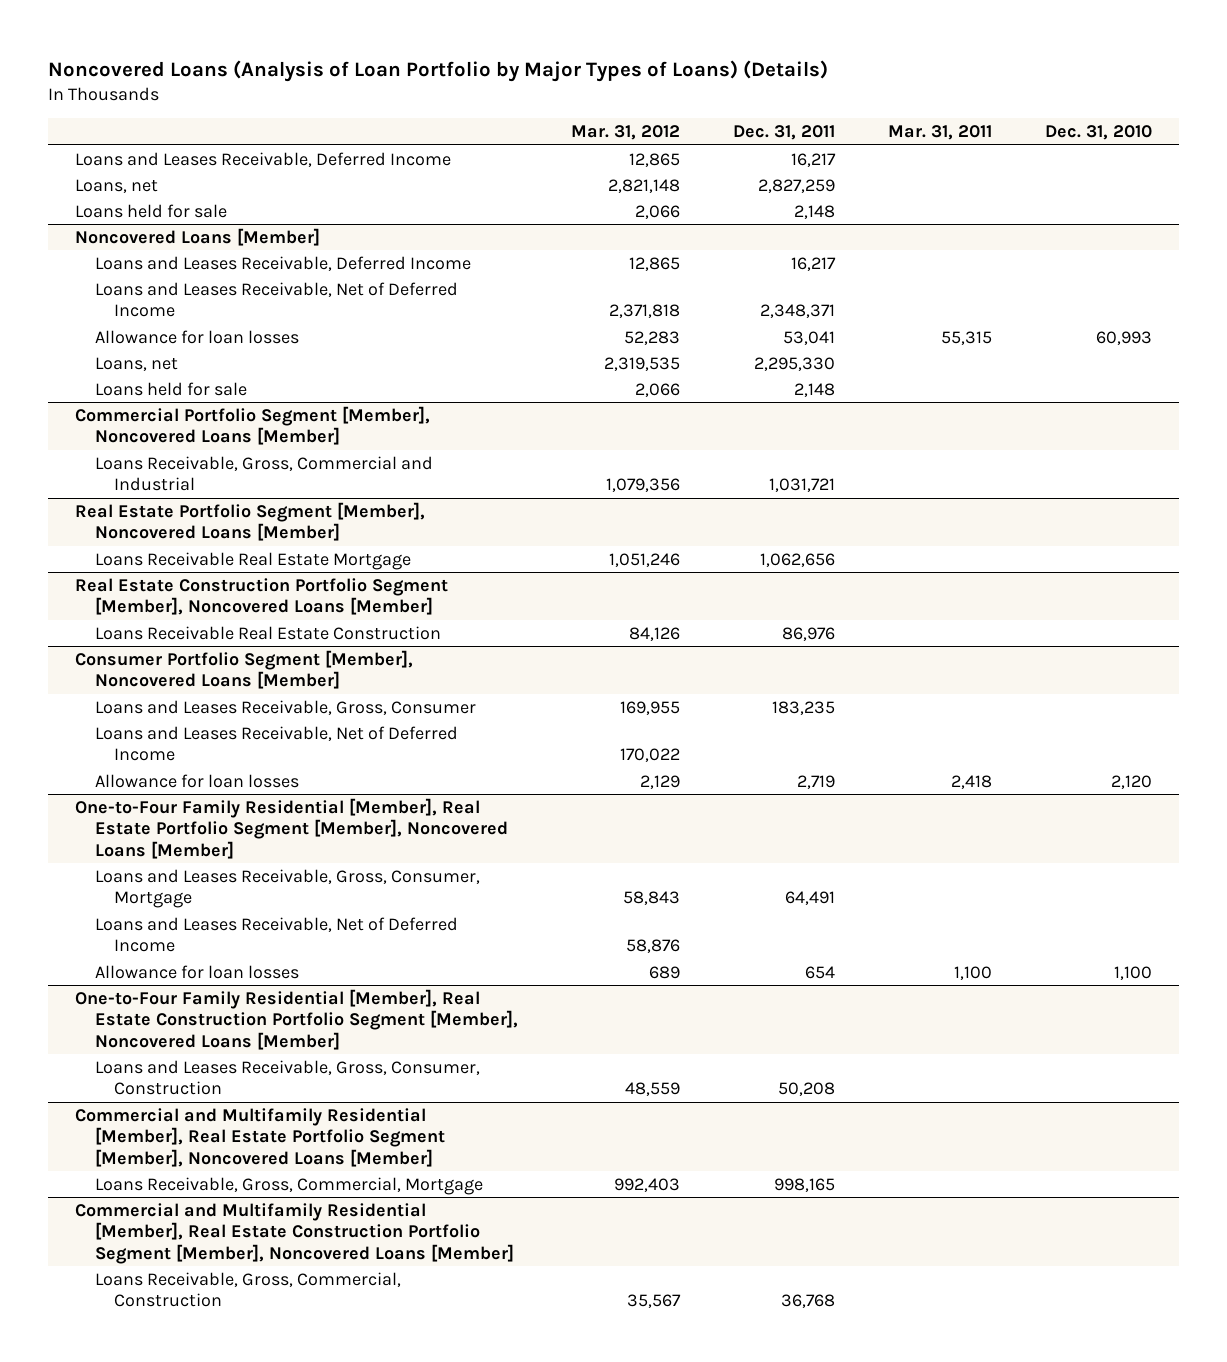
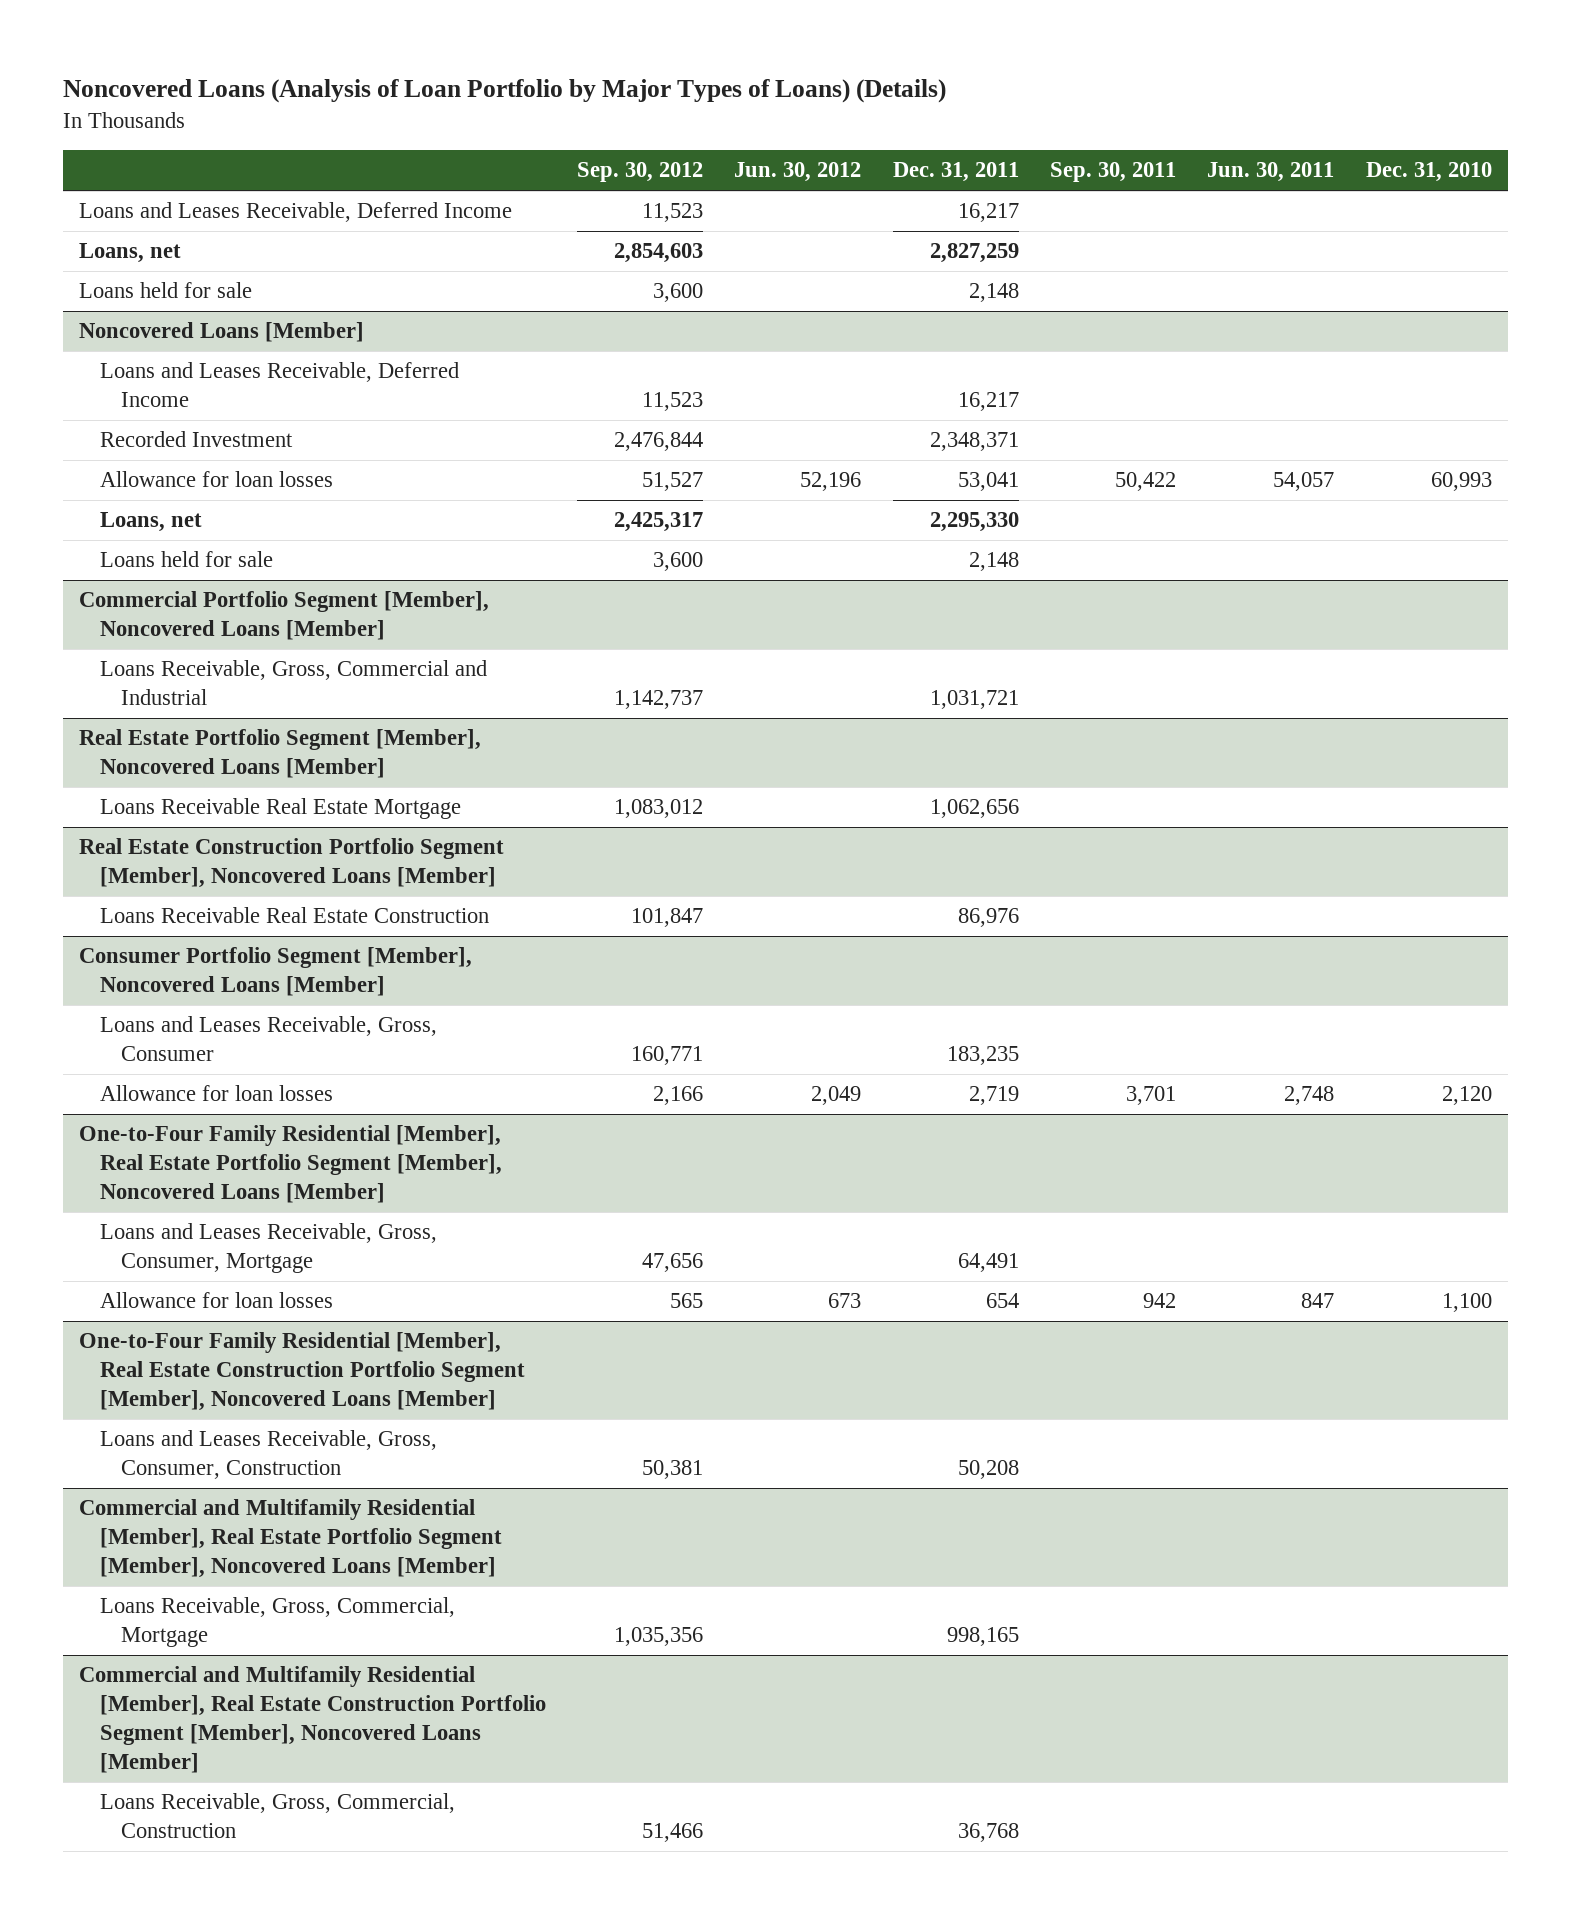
[570,125,680,141] Mar. 31, 2012 -> none
[888,125,993,141] Mar. 31, 2011 -> none
none -> [577,162,704,183] Sep. 30, 2012
none -> [734,162,862,183] Jun. 30, 2012
none -> [1050,162,1177,183] Sep. 30, 2011
none -> [1207,162,1335,183] Jun. 30, 2011
[94,281,458,318] Loans and Leases Receivable, Net of Deferred Income -> [99,431,293,448] Recorded Investment
[94,725,458,762] Loans and Leases Receivable, Net of Deferred Income -> none
[94,916,458,953] Loans and Leases Receivable, Net of Deferred Income -> none

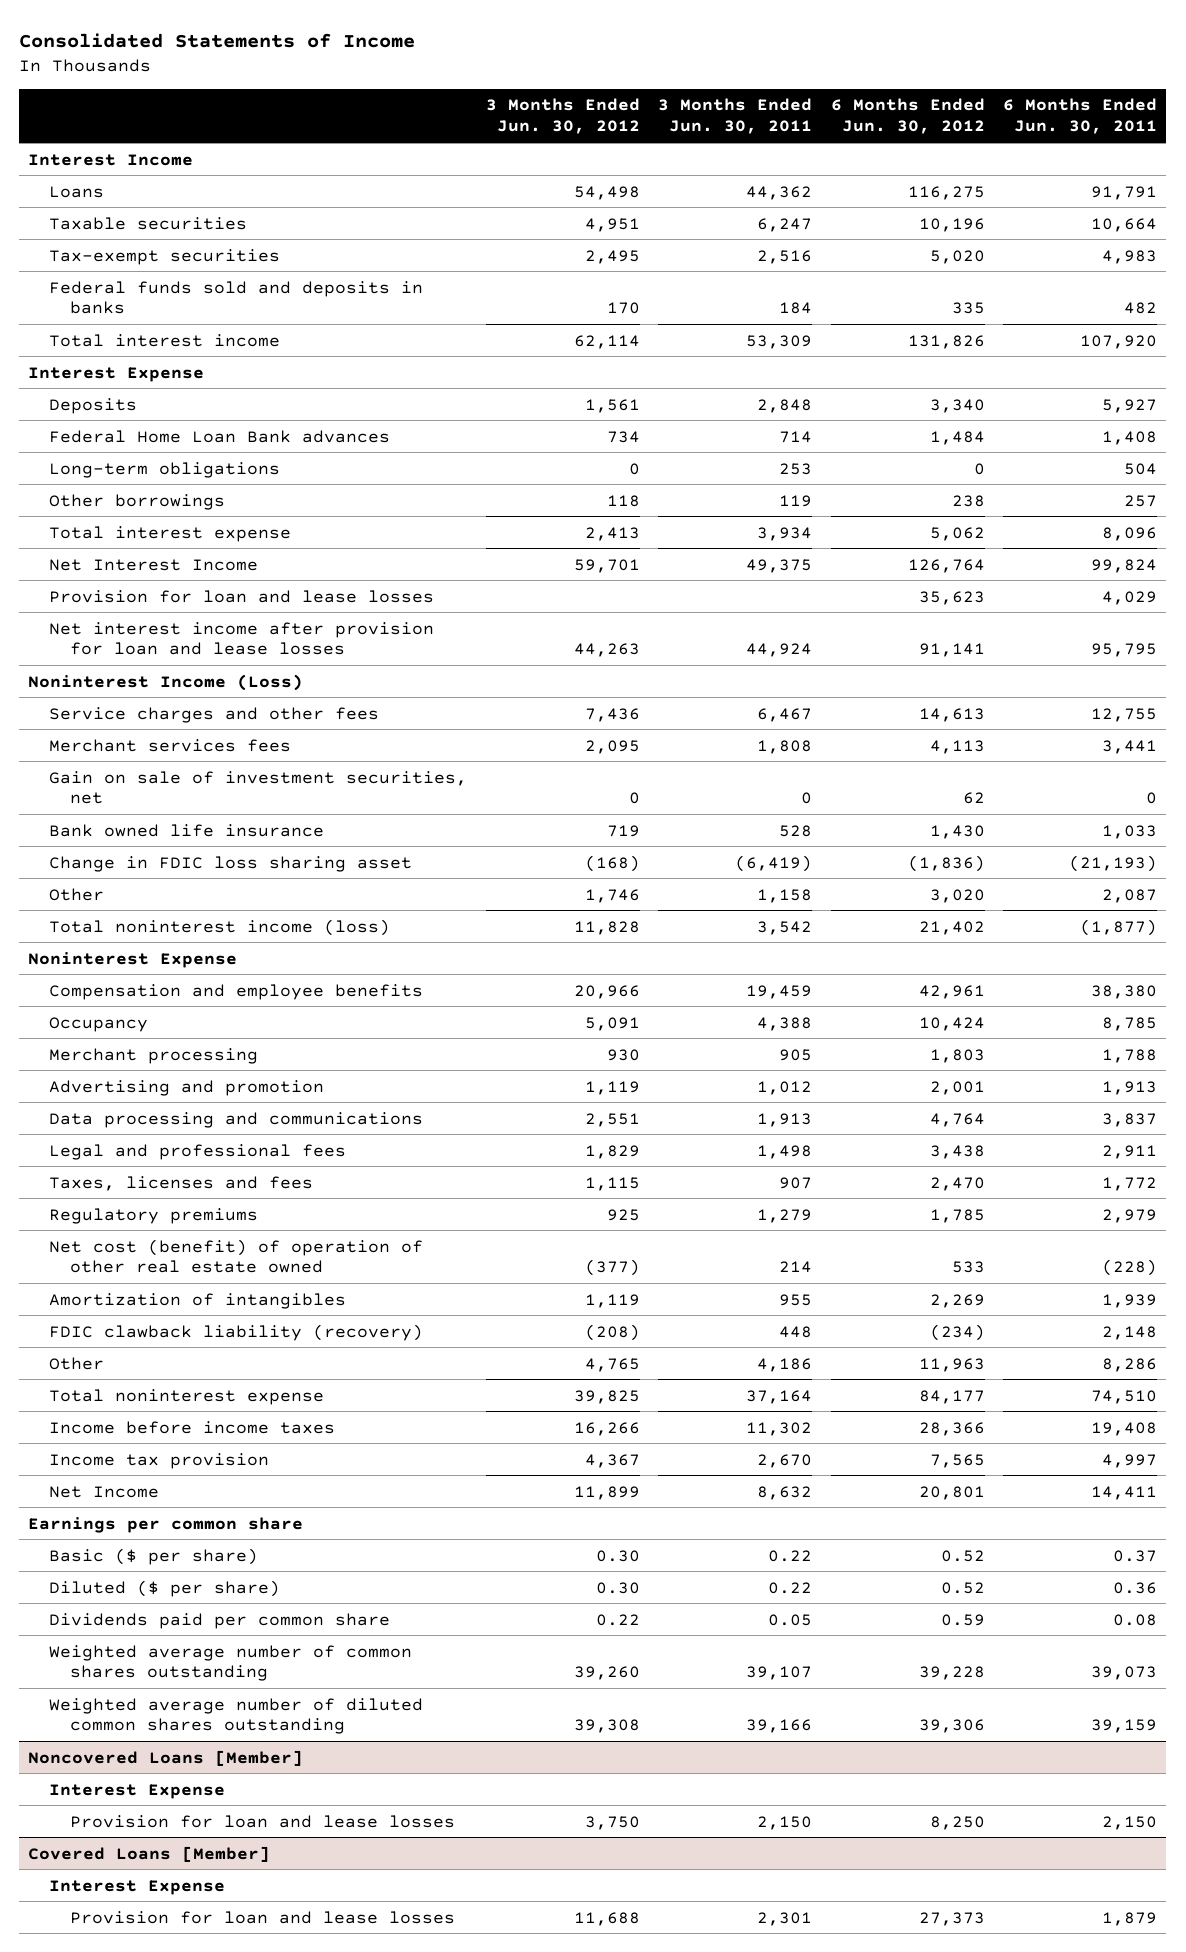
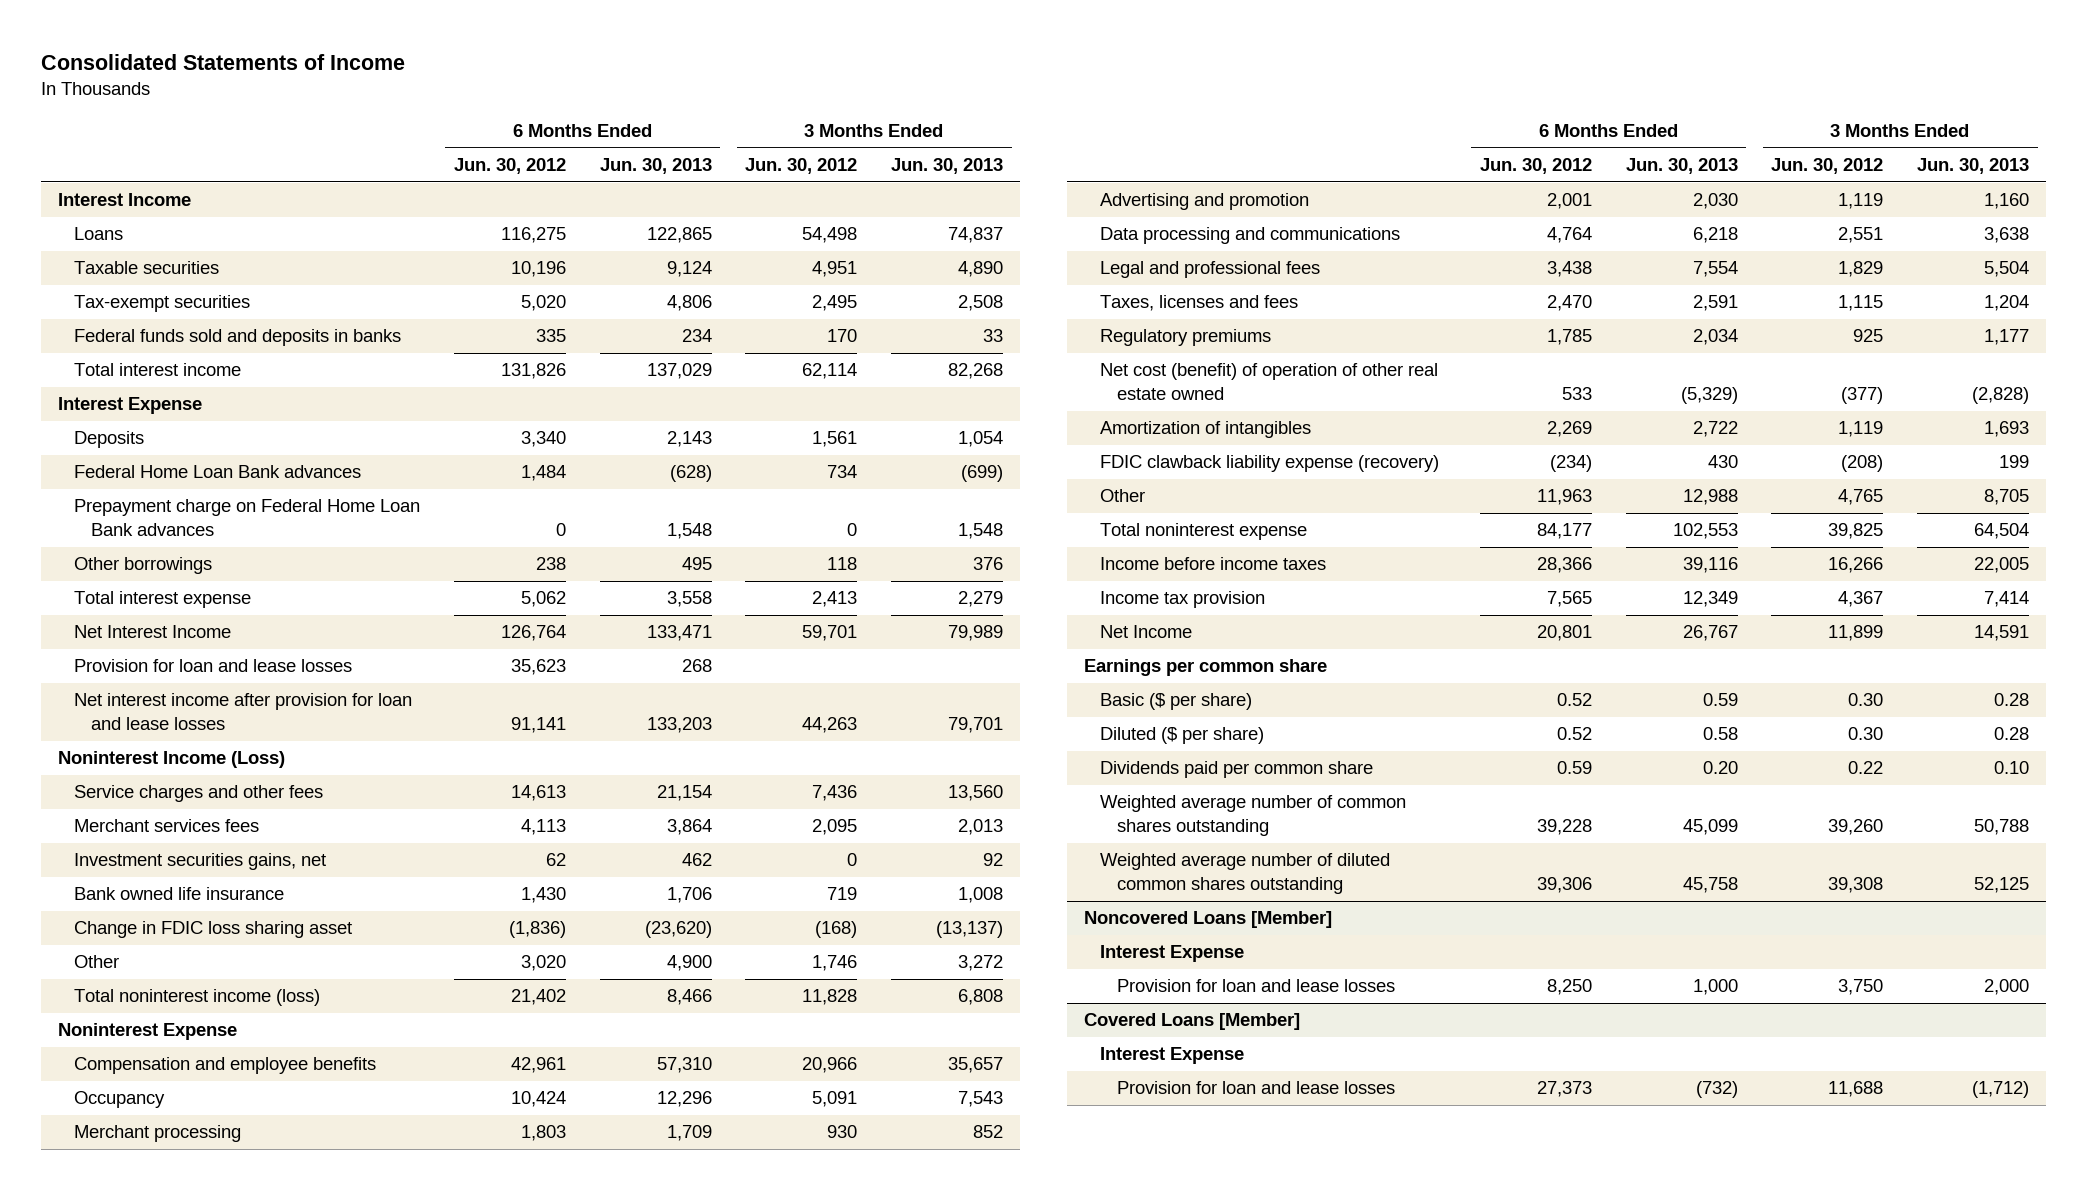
[658,98,813,135] 3 Months Ended Jun. 30, 2011 -> none
[1003,98,1158,135] 6 Months Ended Jun. 30, 2011 -> none
none -> [599,158,712,175] Jun. 30, 2013
none -> [891,158,1004,175] Jun. 30, 2013
[49,461,281,478] Long-term obligations -> none
none -> [74,499,421,537] Prepayment charge on Federal Home Loan Bank advances
[49,770,468,805] Gain on sale of investment securities, net -> [74,853,327,871] Investment securities gains, net
[49,1323,424,1341] FDIC clawback liability (recovery) -> [1100,455,1440,473] FDIC clawback liability expense (recovery)

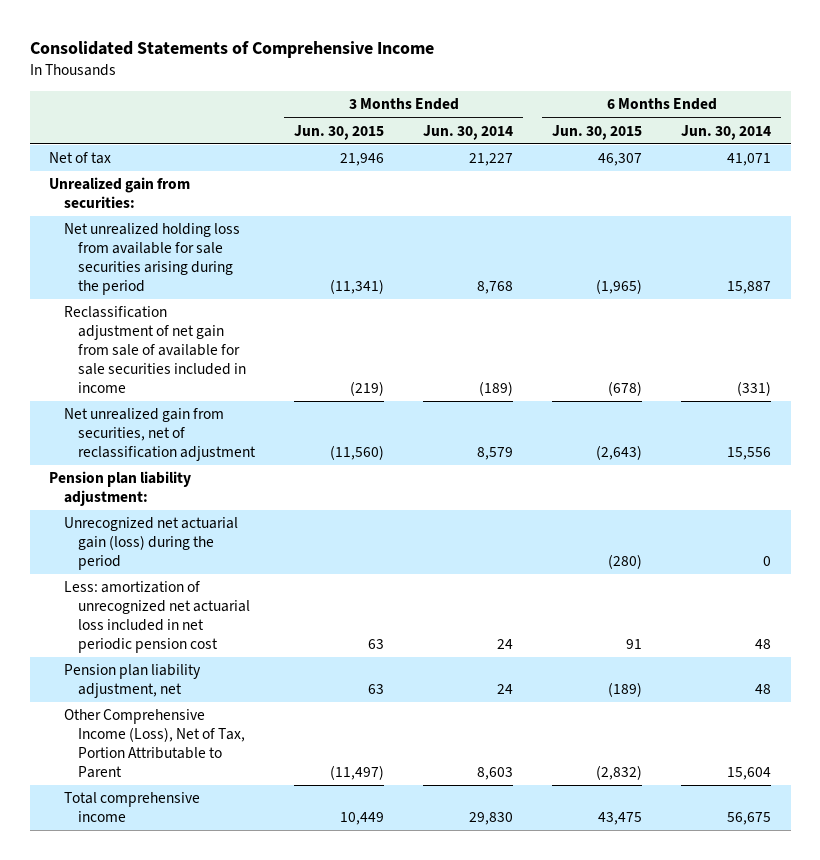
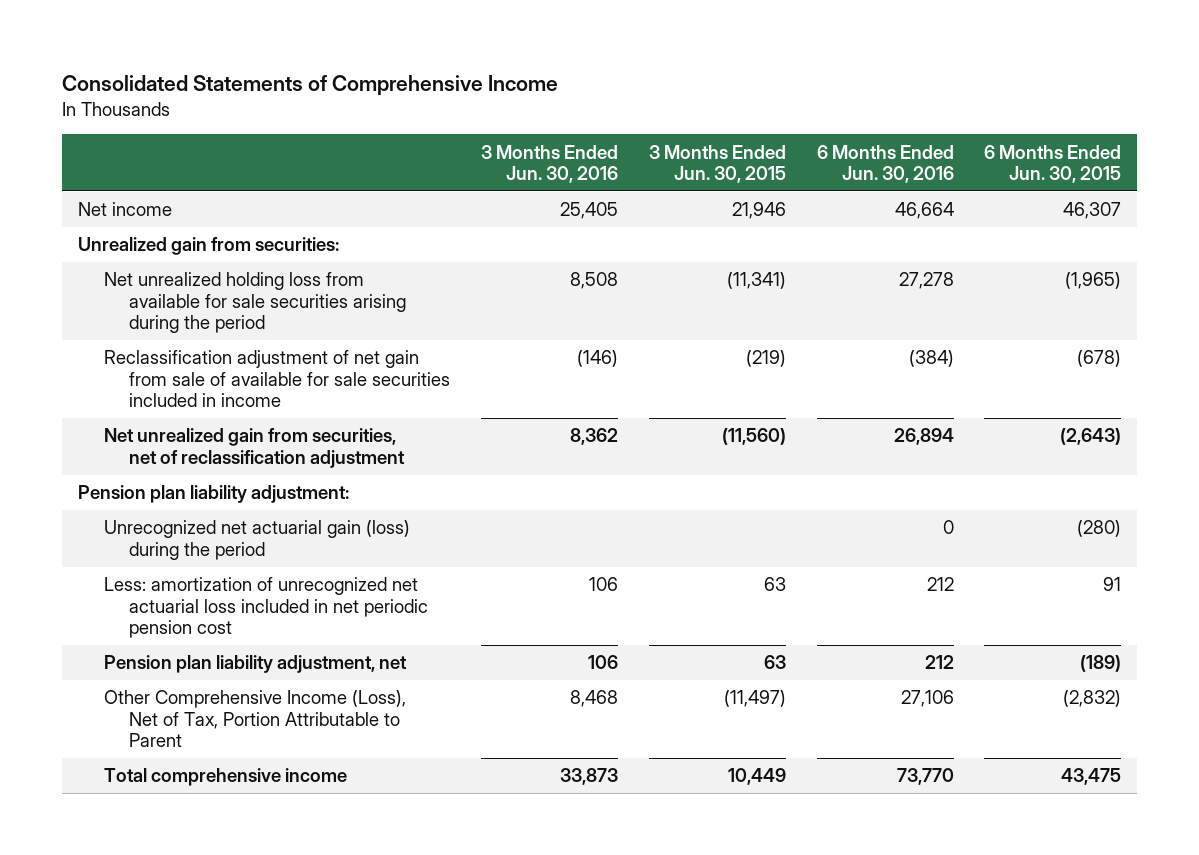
[423,124,514,140] Jun. 30, 2014 -> none
[681,124,772,140] Jun. 30, 2014 -> none
none -> [481,144,619,183] 3 Months Ended Jun. 30, 2016
none -> [816,144,954,183] 6 Months Ended Jun. 30, 2016
[49,152,112,165] Net of tax -> [77,202,172,217] Net income

